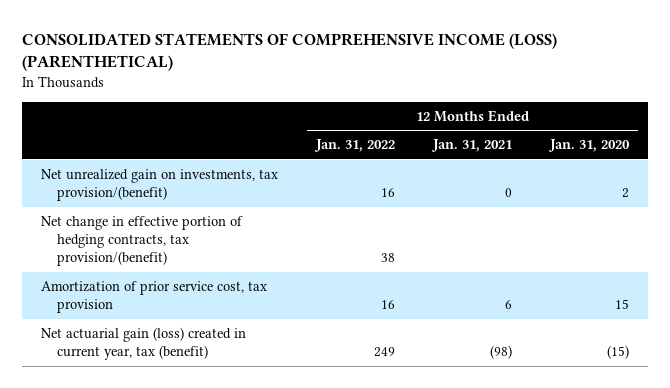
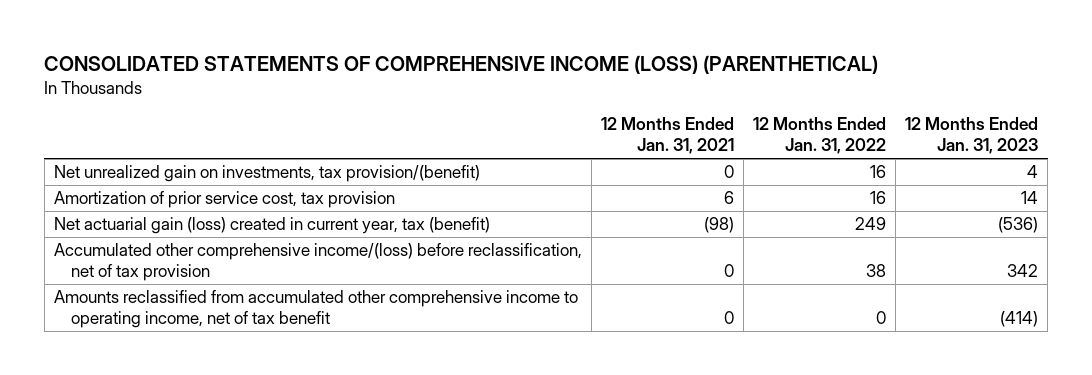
[548,139,631,153] Jan. 31, 2020 -> none
none -> [905,117,1039,155] 12 Months Ended Jan. 31, 2023
[41,216,244,267] Net change in effective portion of hedging contracts, tax provision/(benefit) -> none
none -> [53,243,582,282] Accumulated other comprehensive income/(loss) before reclassification, net of tax provision
none -> [53,290,578,329] Amounts reclassified from accumulated other comprehensive income to operating income, net of tax benefit

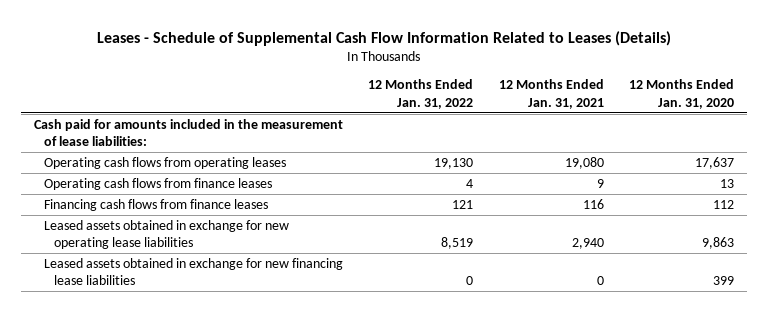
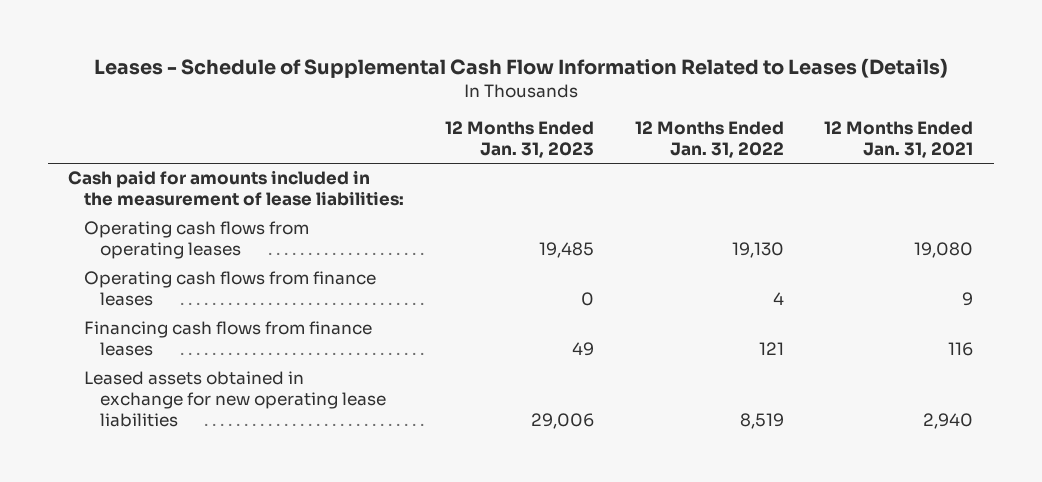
[628,79,734,109] 12 Months Ended Jan. 31, 2020 -> none
none -> [444,121,594,159] 12 Months Ended Jan. 31, 2023
[44,257,344,286] Leased assets obtained in exchange for new financing lease liabilities -> none

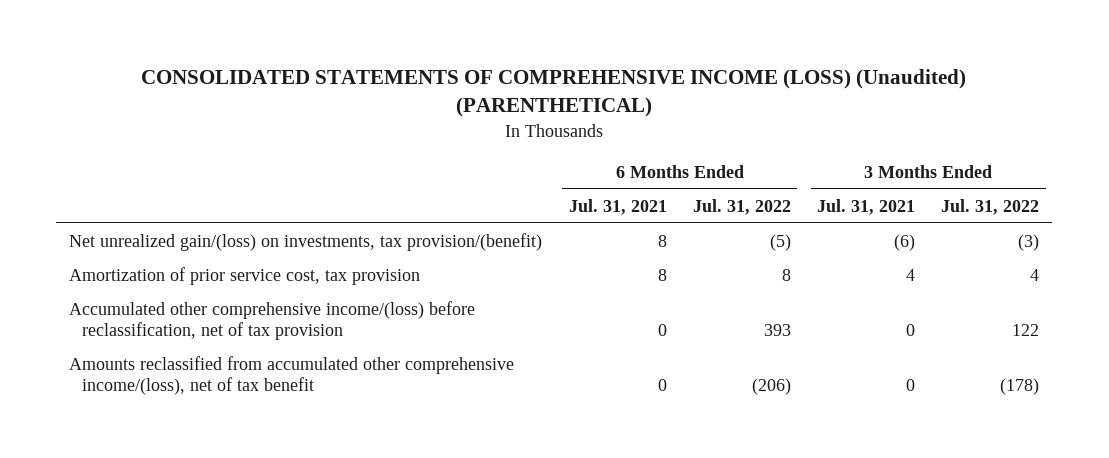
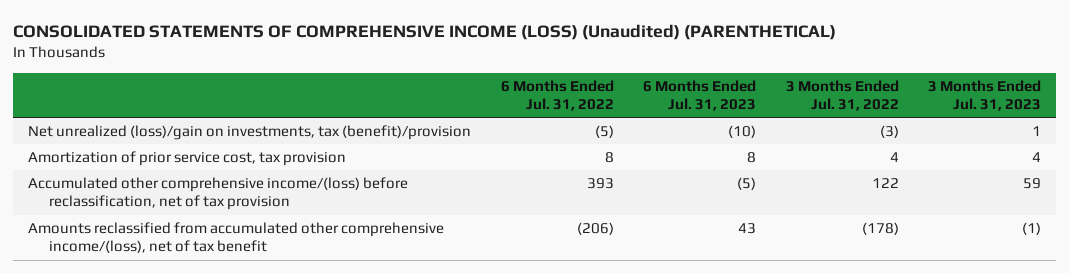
[568,198,667,215] Jul. 31, 2021 -> none
[817,198,916,215] Jul. 31, 2021 -> none
none -> [643,79,757,111] 6 Months Ended Jul. 31, 2023
none -> [928,79,1042,111] 3 Months Ended Jul. 31, 2023
[69,232,543,251] Net unrealized gain/(loss) on investments, tax provision/(benefit) -> [28,125,472,141] Net unrealized (loss)/gain on investments, tax (benefit)/provision

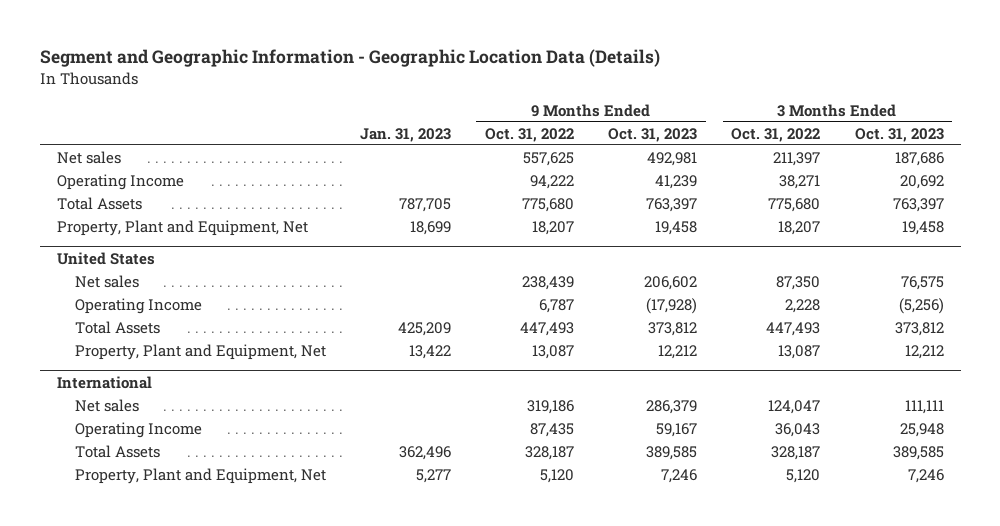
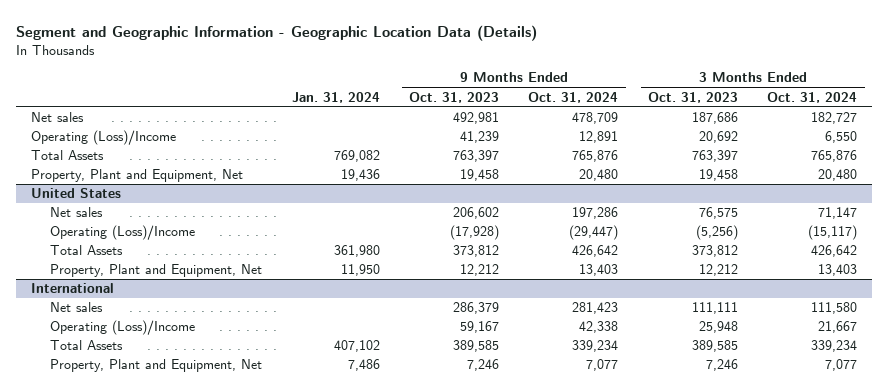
[359,127,451,142] Jan. 31, 2023 -> none
[484,127,574,142] Oct. 31, 2022 -> none
[731,127,821,142] Oct. 31, 2022 -> none
none -> [291,91,380,103] Jan. 31, 2024
none -> [528,91,619,103] Oct. 31, 2024
none -> [767,91,858,103] Oct. 31, 2024
[56,173,184,190] Operating Income -> [30,130,176,146] Operating (Loss)/Income
[74,297,202,314] Operating Income -> [50,225,196,241] Operating (Loss)/Income
[74,421,202,438] Operating Income -> [50,320,196,336] Operating (Loss)/Income

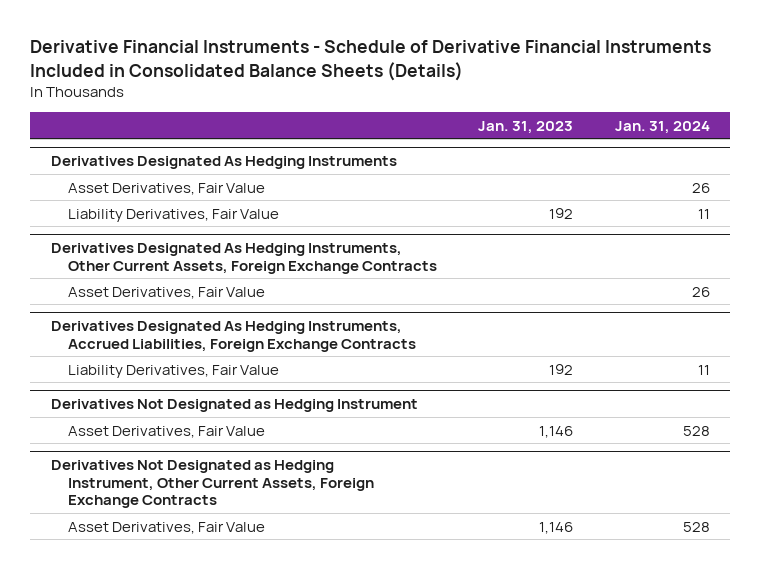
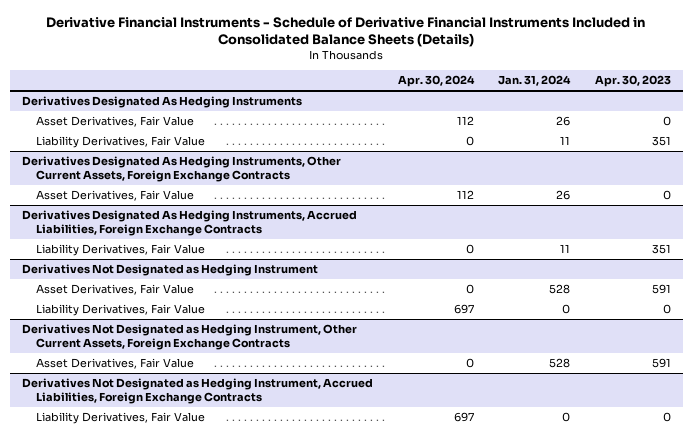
[478,120,574,134] Jan. 31, 2023 -> none
none -> [397,75,475,88] Apr. 30, 2024
none -> [595,75,672,88] Apr. 30, 2023
none -> [36,304,206,317] Liability Derivatives, Fair Value
none -> [21,378,373,405] Derivatives Not Designated as Hedging Instrument, Accrued Liabilities, Foreign Exchange Contracts
none -> [36,412,206,425] Liability Derivatives, Fair Value

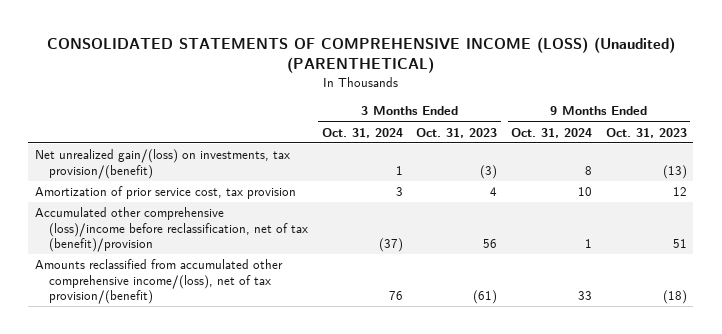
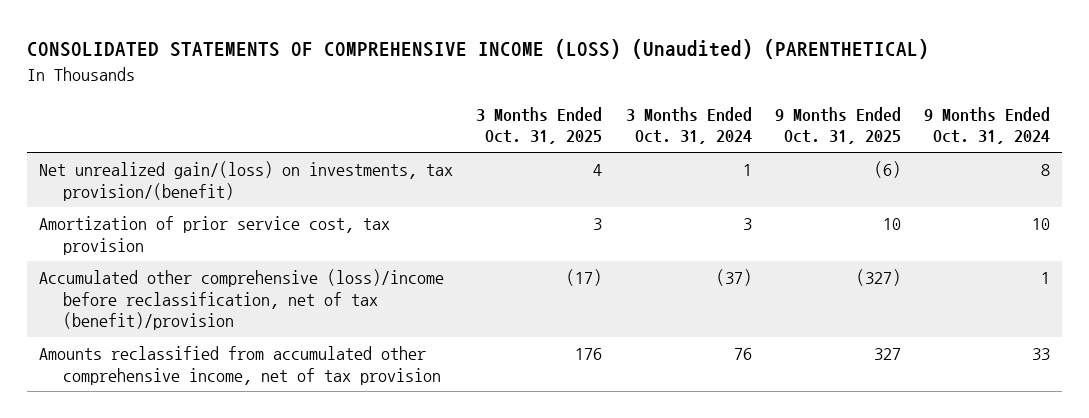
[416,127,498,138] Oct. 31, 2023 -> none
[605,127,687,138] Oct. 31, 2023 -> none
none -> [476,107,603,145] 3 Months Ended Oct. 31, 2025
none -> [774,107,901,145] 9 Months Ended Oct. 31, 2025
[35,259,284,305] Amounts reclassified from accumulated other comprehensive income/(loss), net of tax provision/(benefit) -> [39,346,441,385] Amounts reclassified from accumulated other comprehensive income, net of tax provision

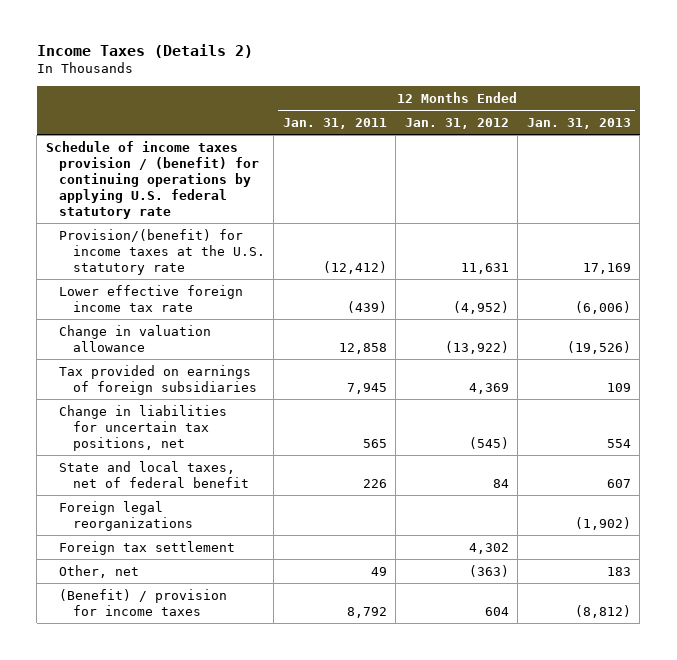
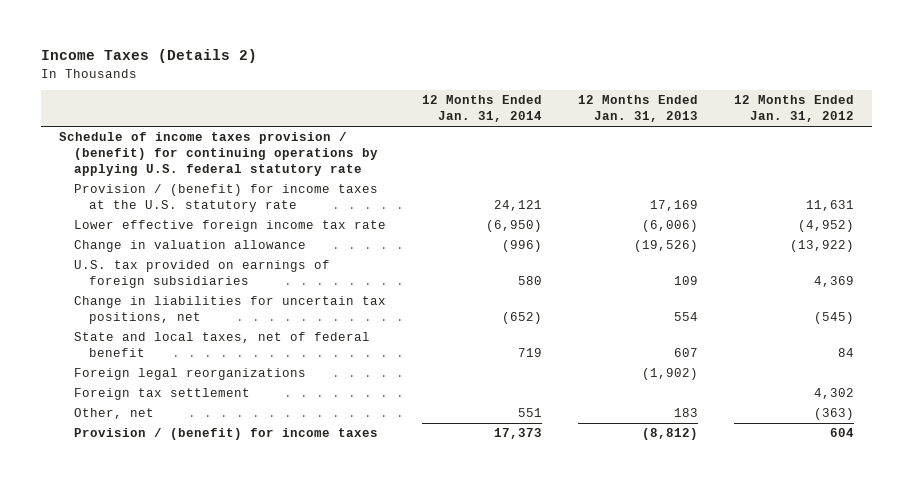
[282,117,387,129] Jan. 31, 2011 -> none
none -> [421,95,542,123] 12 Months Ended Jan. 31, 2014
[59,228,265,275] Provision/(benefit) for income taxes at the U.S. statutory rate -> [73,184,378,213] Provision / (benefit) for income taxes at the U.S. statutory rate
[59,364,257,395] Tax provided on earnings of foreign subsidiaries -> [73,260,330,289] U.S. tax provided on earnings of foreign subsidiaries
[59,588,228,616] (Benefit) / provision for income taxes -> [73,428,378,441] Provision / (benefit) for income taxes

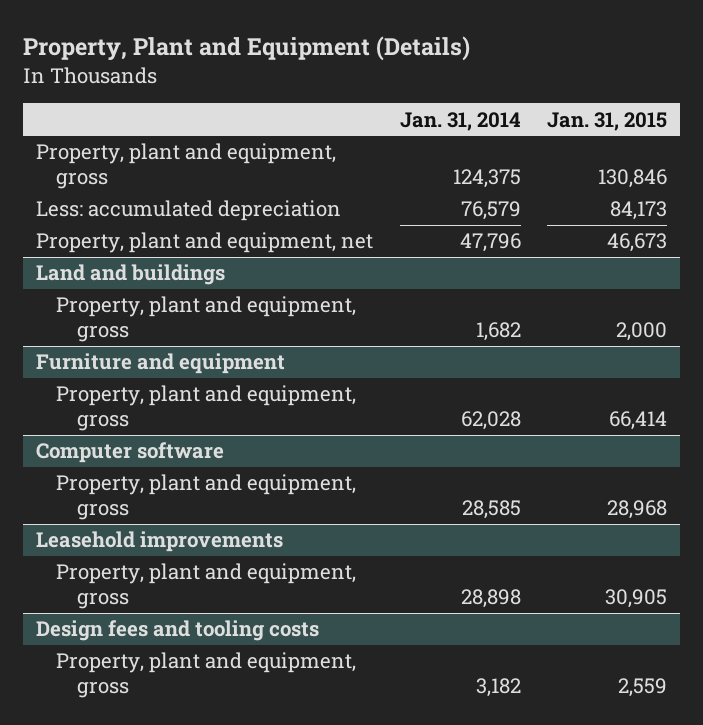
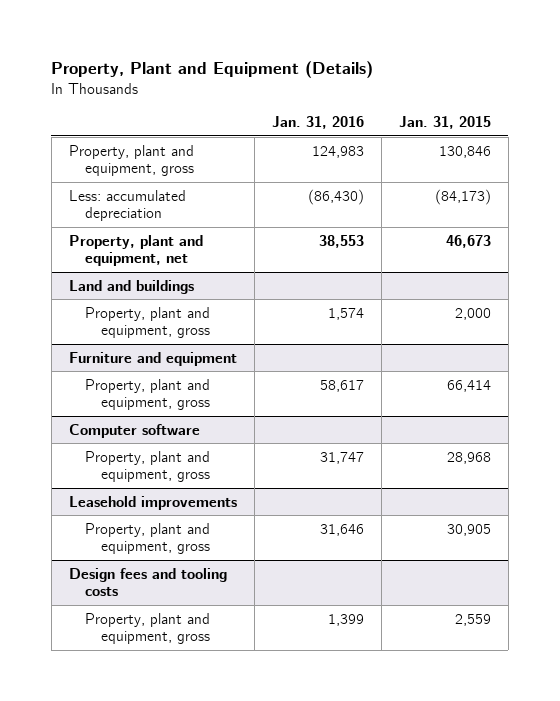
[399,111,521,131] Jan. 31, 2014 -> none
none -> [271,116,364,130] Jan. 31, 2016
[610,201,668,221] 84,173 -> [434,188,491,205] (84,173)

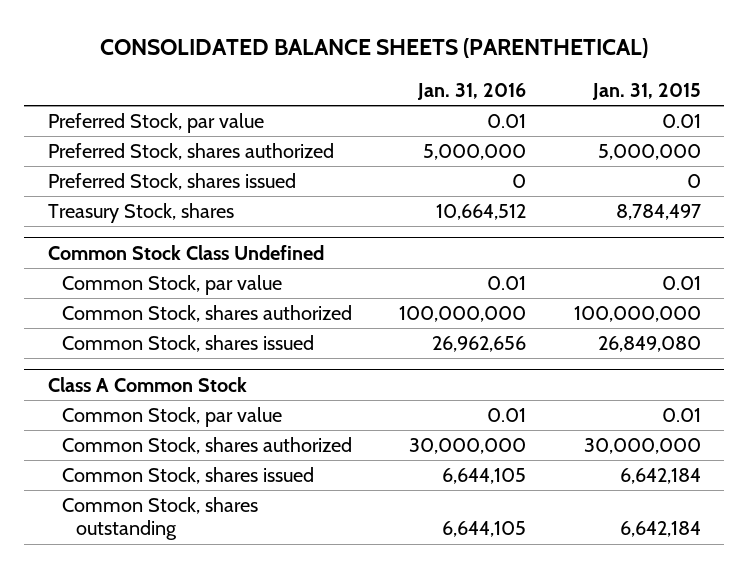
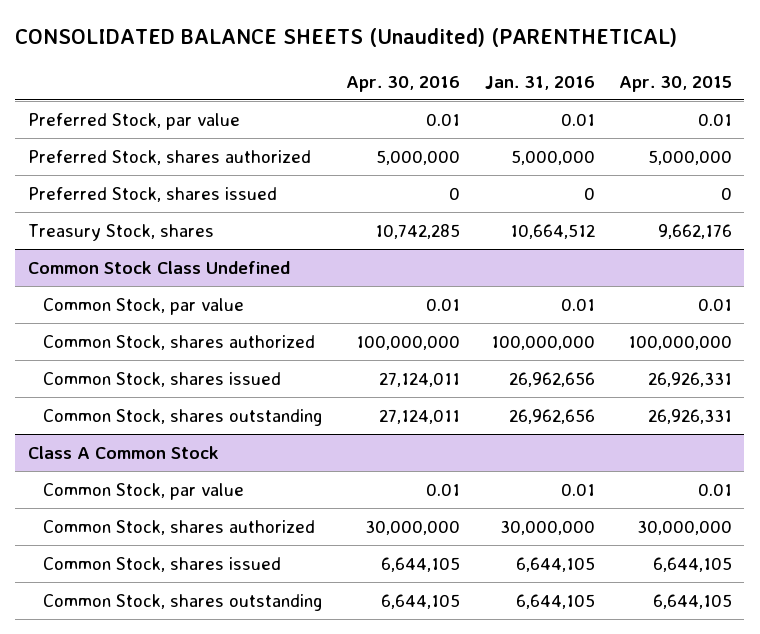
[100,38,649,59] CONSOLIDATED BALANCE SHEETS (PARENTHETICAL) -> [15,28,678,48] CONSOLIDATED BALANCE SHEETS (Unaudited) (PARENTHETICAL)
[591,83,701,101] Jan. 31, 2015 -> none
none -> [346,75,461,92] Apr. 30, 2016
none -> [619,75,733,92] Apr. 30, 2015
none -> [42,408,322,426] Common Stock, shares outstanding

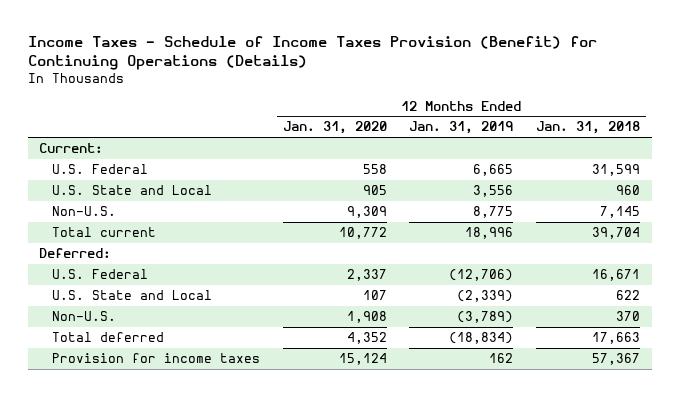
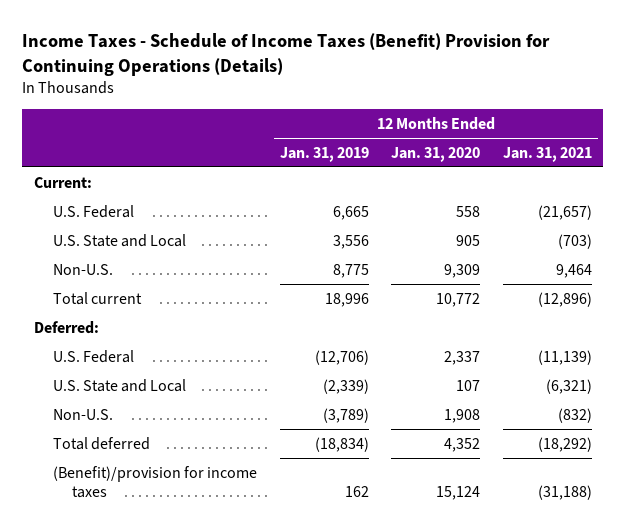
[27,36,597,71] Income Taxes - Schedule of Income Taxes Provision (Benefit) for Continuing Operations (Details) -> [22,33,551,76] Income Taxes - Schedule of Income Taxes (Benefit) Provision for Continuing Operations (Details)
[536,121,641,135] Jan. 31, 2018 -> none
none -> [503,146,593,162] Jan. 31, 2021
[51,353,260,364] Provision for income taxes -> [52,465,257,499] (Benefit)/provision for income taxes

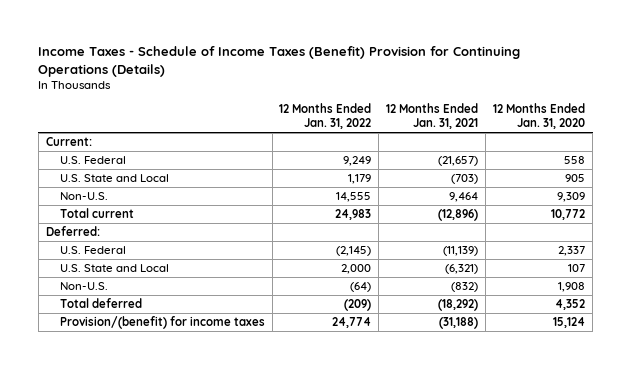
[279,146,369,162] Jan. 31, 2019 -> none
none -> [279,103,372,130] 12 Months Ended Jan. 31, 2022
[52,465,257,499] (Benefit)/provision for income taxes -> [59,315,265,329] Provision/(benefit) for income taxes

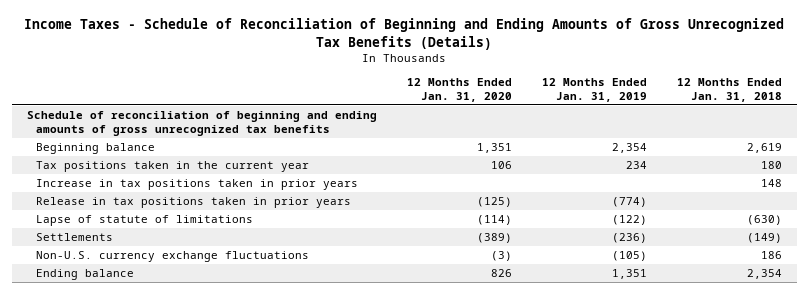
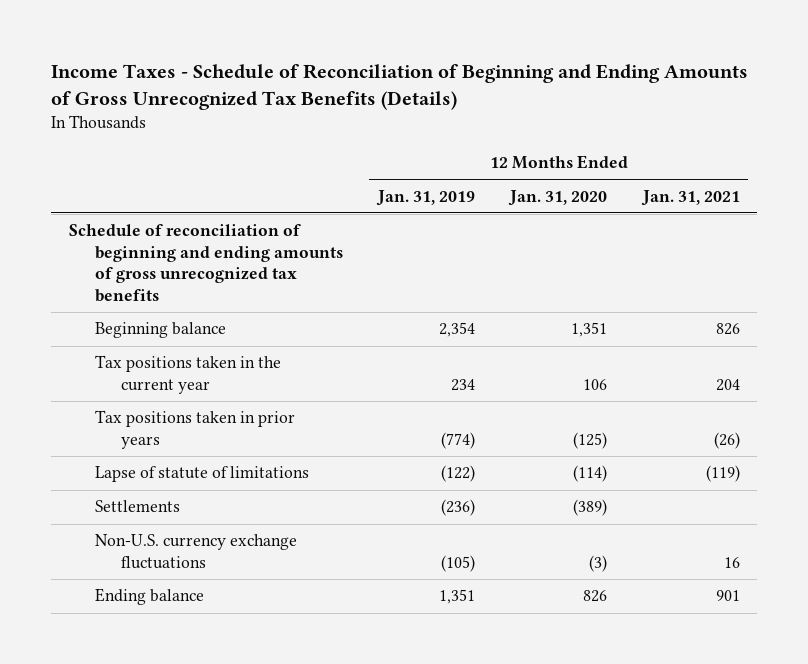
[677,78,783,102] 12 Months Ended Jan. 31, 2018 -> none
none -> [640,189,740,206] Jan. 31, 2021
[35,179,358,191] Increase in tax positions taken in prior years -> none
[35,197,351,209] Release in tax positions taken in prior years -> [95,410,296,449] Tax positions taken in prior years

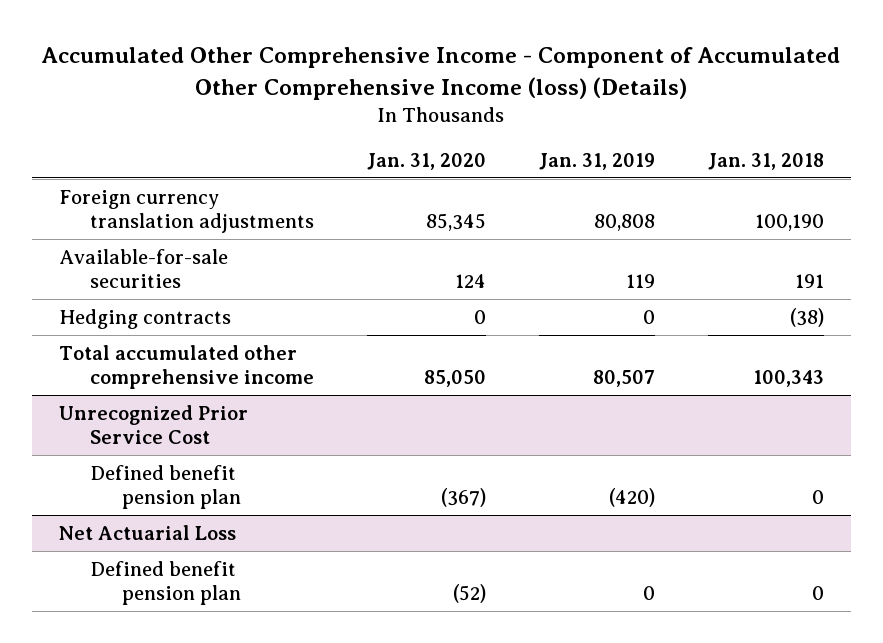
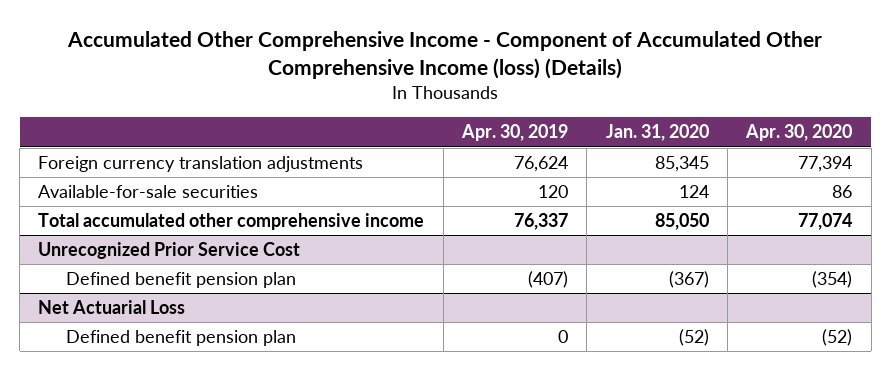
[539,153,656,171] Jan. 31, 2019 -> none
[708,153,825,171] Jan. 31, 2018 -> none
none -> [461,124,569,142] Apr. 30, 2019
none -> [745,124,853,142] Apr. 30, 2020
[58,308,231,329] Hedging contracts -> none

